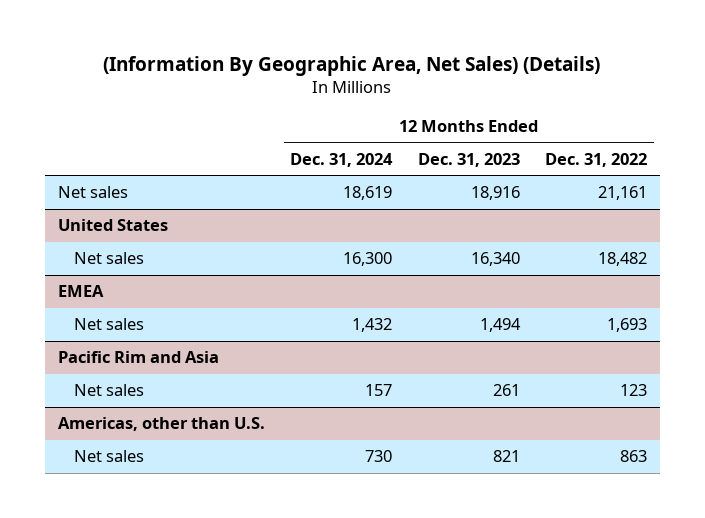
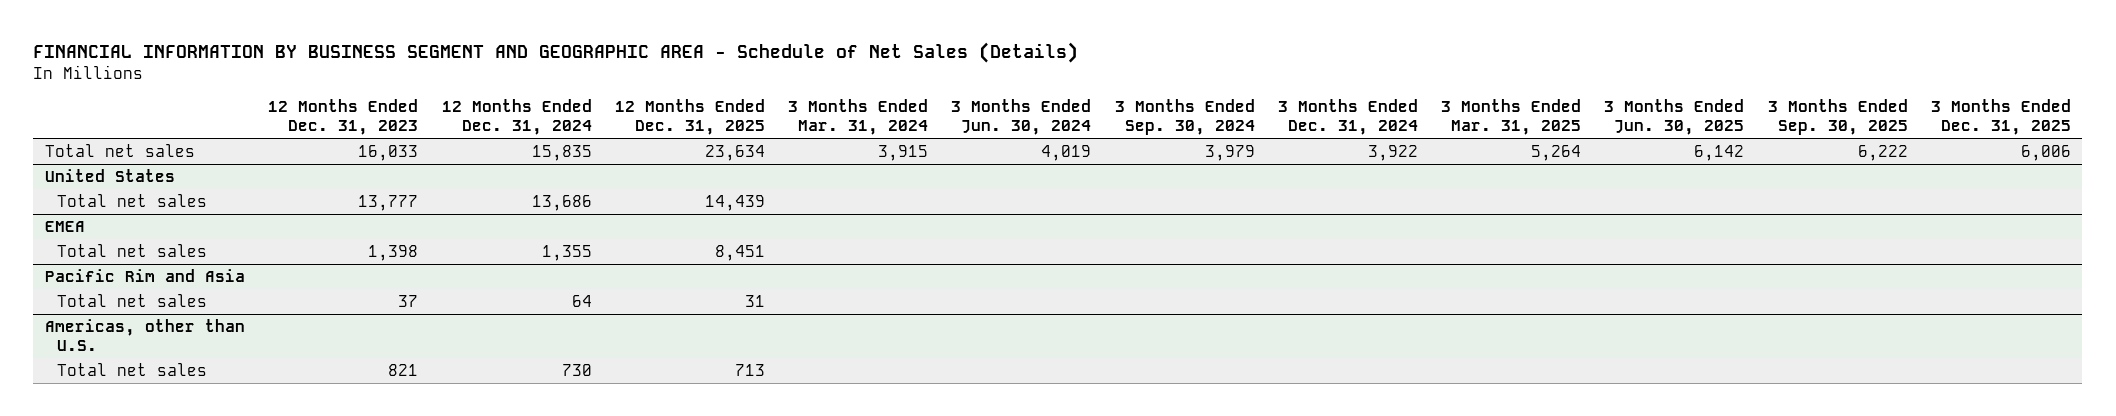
[103,55,601,76] (Information By Geographic Area, Net Sales) (Details) -> [33,41,1079,63] FINANCIAL INFORMATION BY BUSINESS SEGMENT AND GEOGRAPHIC AREA - Schedule of Net Sales (Details)
[545,152,648,167] Dec. 31, 2022 -> none
none -> [614,98,765,136] 12 Months Ended Dec. 31, 2025
none -> [788,98,929,136] 3 Months Ended Mar. 31, 2024
none -> [951,98,1092,136] 3 Months Ended Jun. 30, 2024
none -> [1114,98,1255,136] 3 Months Ended Sep. 30, 2024
none -> [1277,98,1418,136] 3 Months Ended Dec. 31, 2024
none -> [1441,98,1582,136] 3 Months Ended Mar. 31, 2025
none -> [1604,98,1745,136] 3 Months Ended Jun. 30, 2025
none -> [1767,98,1908,136] 3 Months Ended Sep. 30, 2025
none -> [1930,98,2071,136] 3 Months Ended Dec. 31, 2025
[57,186,128,199] Net sales -> [45,143,196,157] Total net sales
[343,186,393,201] 18,619 -> [531,144,592,161] 15,835
[470,186,520,201] 18,916 -> [358,144,419,161] 16,033
[74,252,145,265] Net sales -> [57,193,208,207] Total net sales
[343,252,393,267] 16,300 -> [531,194,592,211] 13,686
[470,252,520,267] 16,340 -> [358,194,419,211] 13,777
[74,318,145,331] Net sales -> [57,243,208,257] Total net sales
[352,318,393,333] 1,432 -> [541,244,592,261] 1,355
[479,318,521,333] 1,494 -> [368,244,419,261] 1,398
[74,384,145,397] Net sales -> [57,293,208,307] Total net sales
[365,384,393,397] 157 -> [571,294,592,307] 64
[492,384,520,397] 261 -> [398,294,419,307] 37
[74,450,145,463] Net sales -> [57,362,208,376] Total net sales

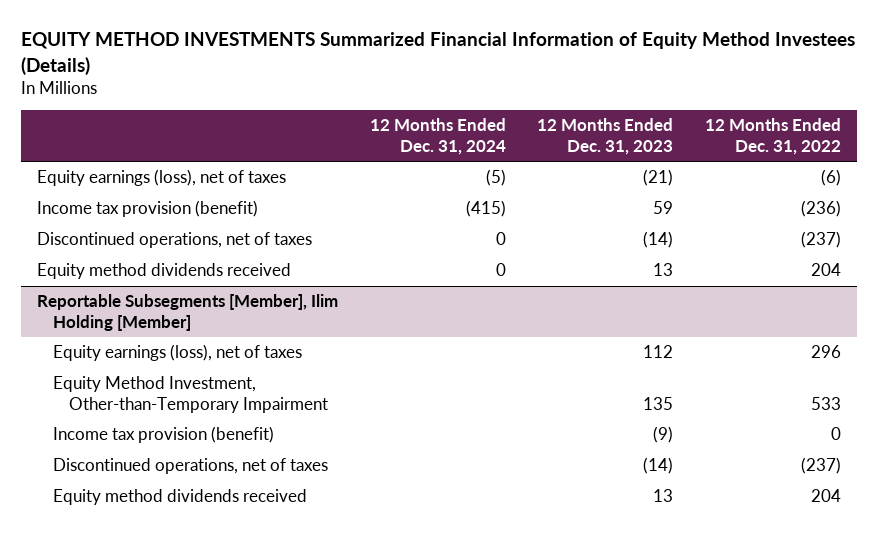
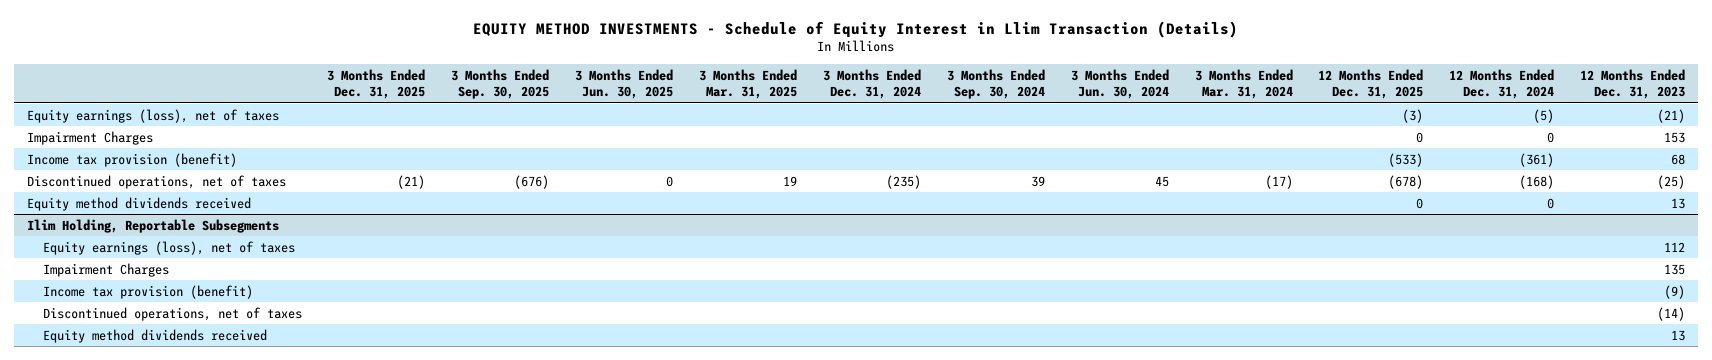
[21,32,856,75] EQUITY METHOD INVESTMENTS Summarized Financial Information of Equity Method Investees (Details) -> [472,20,1238,38] EQUITY METHOD INVESTMENTS - Schedule of Equity Interest in Llim Transaction (Details)
[704,118,841,156] 12 Months Ended Dec. 31, 2022 -> none
none -> [327,68,426,100] 3 Months Ended Dec. 31, 2025
none -> [451,68,550,100] 3 Months Ended Sep. 30, 2025
none -> [575,68,674,100] 3 Months Ended Jun. 30, 2025
none -> [699,68,798,100] 3 Months Ended Mar. 31, 2025
none -> [822,68,921,100] 3 Months Ended Dec. 31, 2024
none -> [946,68,1045,100] 3 Months Ended Sep. 30, 2024
none -> [1070,68,1169,100] 3 Months Ended Jun. 30, 2024
none -> [1194,68,1293,100] 3 Months Ended Mar. 31, 2024
none -> [1318,68,1424,100] 12 Months Ended Dec. 31, 2025
none -> [26,130,153,145] Impairment Charges
[465,200,506,218] (415) -> [1519,152,1555,167] (361)
[653,201,674,215] 59 -> [1671,153,1686,165] 68
[495,232,506,246] 0 -> [1519,174,1555,189] (168)
[643,231,674,249] (14) -> [1657,174,1686,189] (25)
[36,294,338,331] Reportable Subsegments [Member], Ilim Holding [Member] -> [26,218,279,233] Ilim Holding, Reportable Subsegments
[52,376,328,413] Equity Method Investment, Other-than-Temporary Impairment -> [42,262,169,277] Impairment Charges

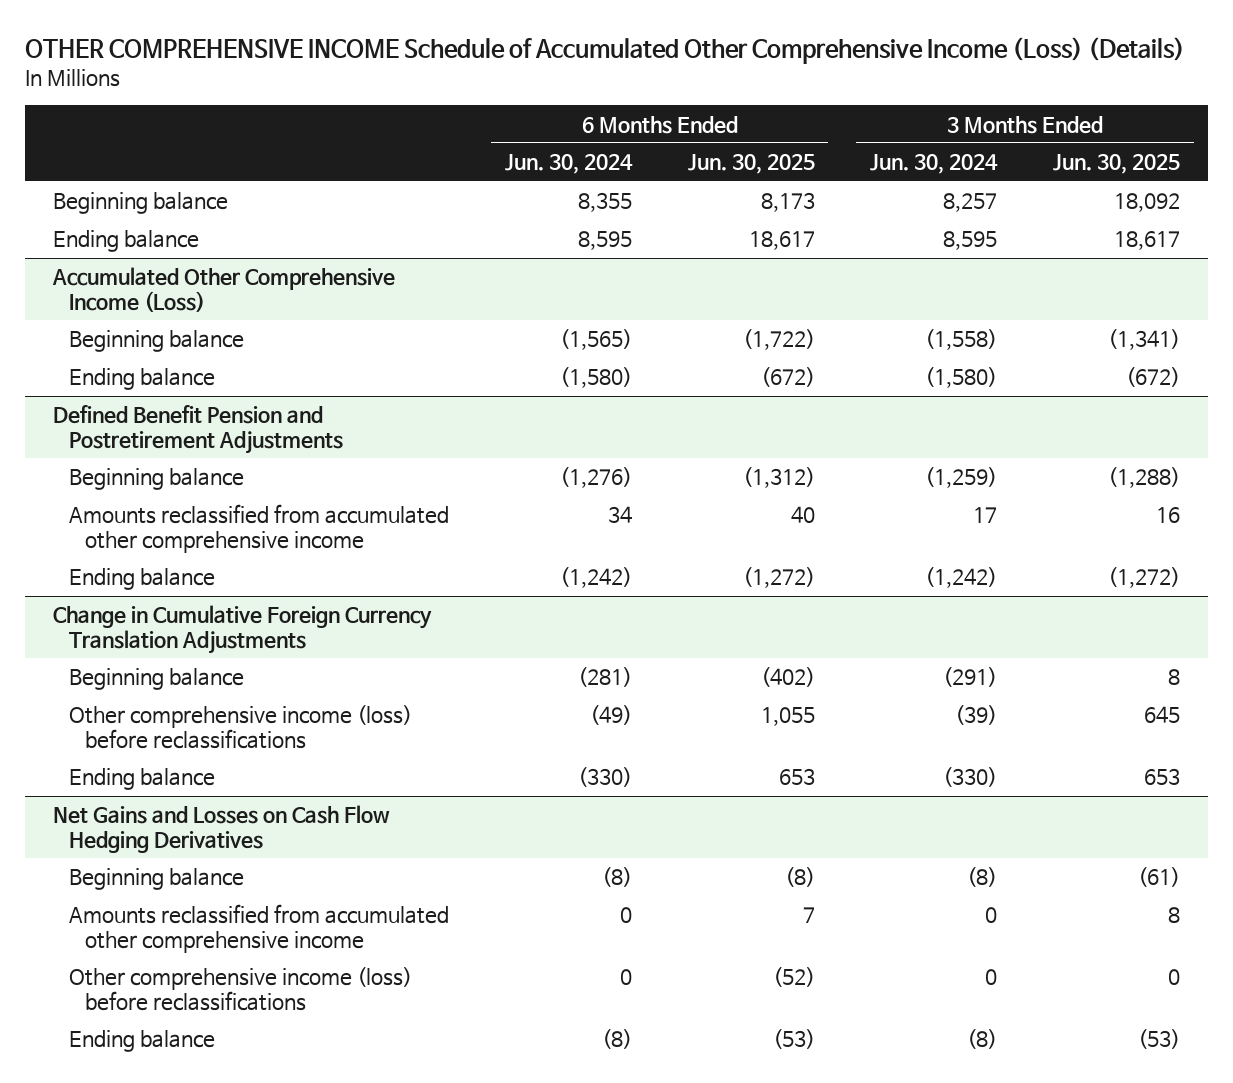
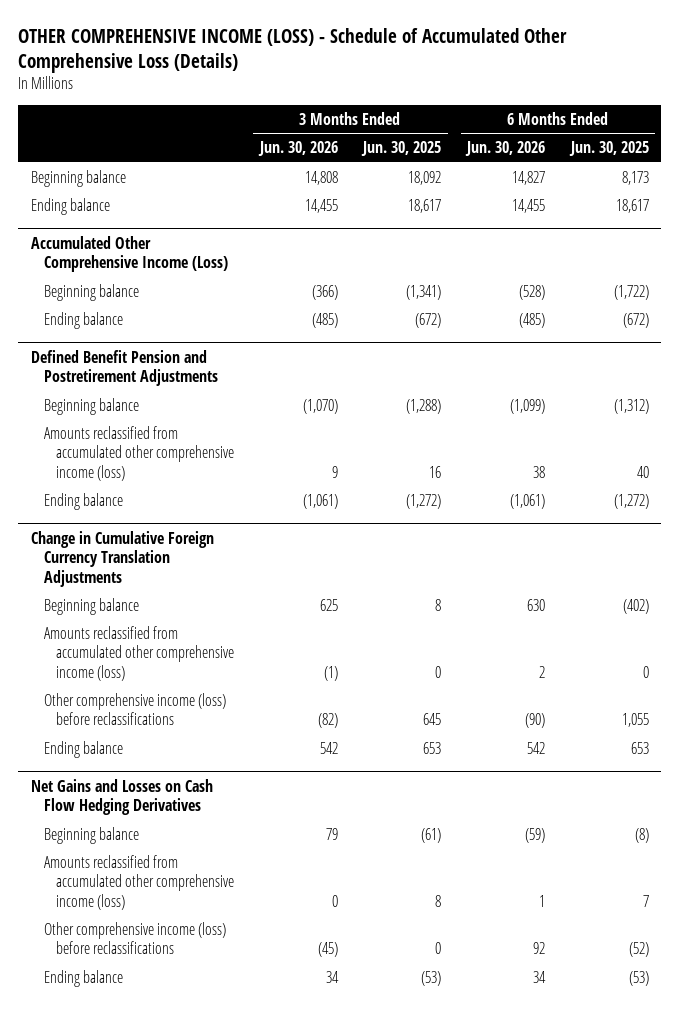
[25,37,1186,65] OTHER COMPREHENSIVE INCOME Schedule of Accumulated Other Comprehensive Income (Loss) (Details) -> [18,27,568,73] OTHER COMPREHENSIVE INCOME (LOSS) - Schedule of Accumulated Other Comprehensive Loss (Details)
[504,154,633,175] Jun. 30, 2024 -> none
[870,154,999,175] Jun. 30, 2024 -> none
none -> [257,141,338,157] Jun. 30, 2026
none -> [464,141,545,157] Jun. 30, 2026
[69,504,450,553] Amounts reclassified from accumulated other comprehensive income -> [43,425,235,481] Amounts reclassified from accumulated other comprehensive income (loss)
none -> [43,625,235,681] Amounts reclassified from accumulated other comprehensive income (loss)
[69,904,450,953] Amounts reclassified from accumulated other comprehensive income -> [43,854,235,910] Amounts reclassified from accumulated other comprehensive income (loss)

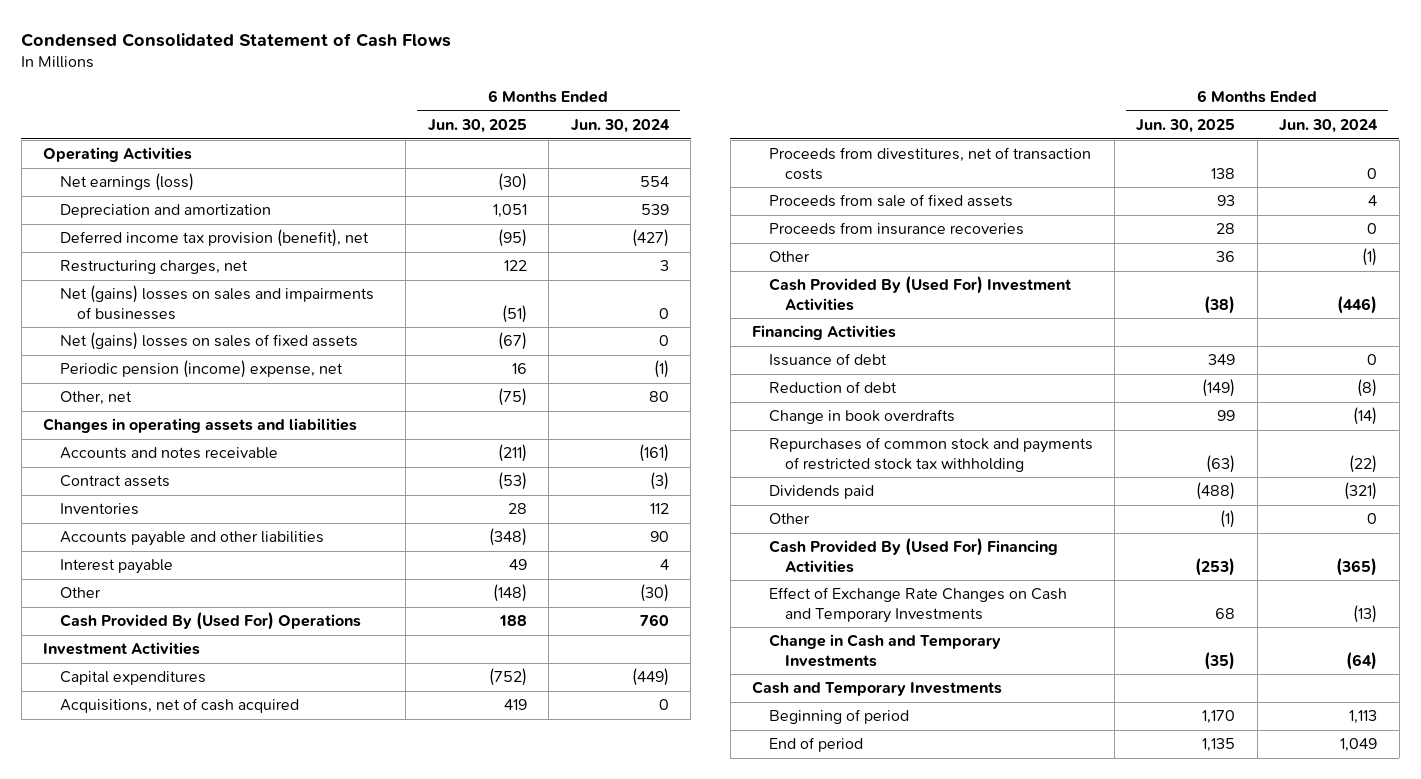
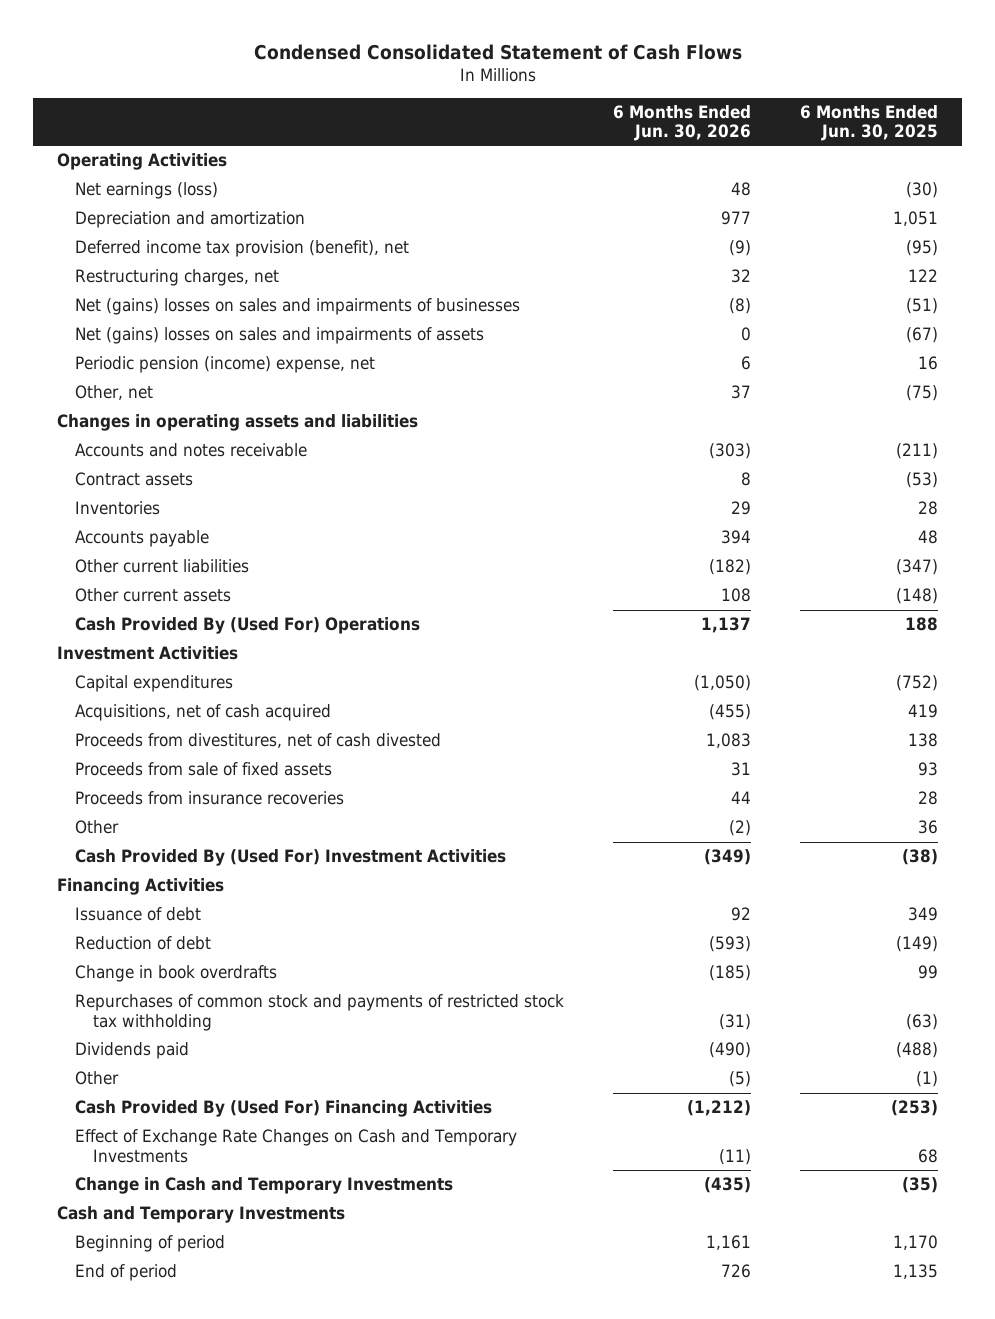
[570,119,670,134] Jun. 30, 2024 -> none
none -> [613,105,752,142] 6 Months Ended Jun. 30, 2026
[59,332,358,351] Net (gains) losses on sales of fixed assets -> [75,327,485,345] Net (gains) losses on sales and impairments of assets
[59,531,324,547] Accounts payable and other liabilities -> none
[59,559,173,575] Interest payable -> none
none -> [75,530,210,548] Accounts payable
none -> [75,559,250,574] Other current liabilities
[59,587,101,599] Other -> [75,588,232,603] Other current assets
[768,147,1091,180] Proceeds from divestitures, net of transaction costs -> [75,733,442,749] Proceeds from divestitures, net of cash divested

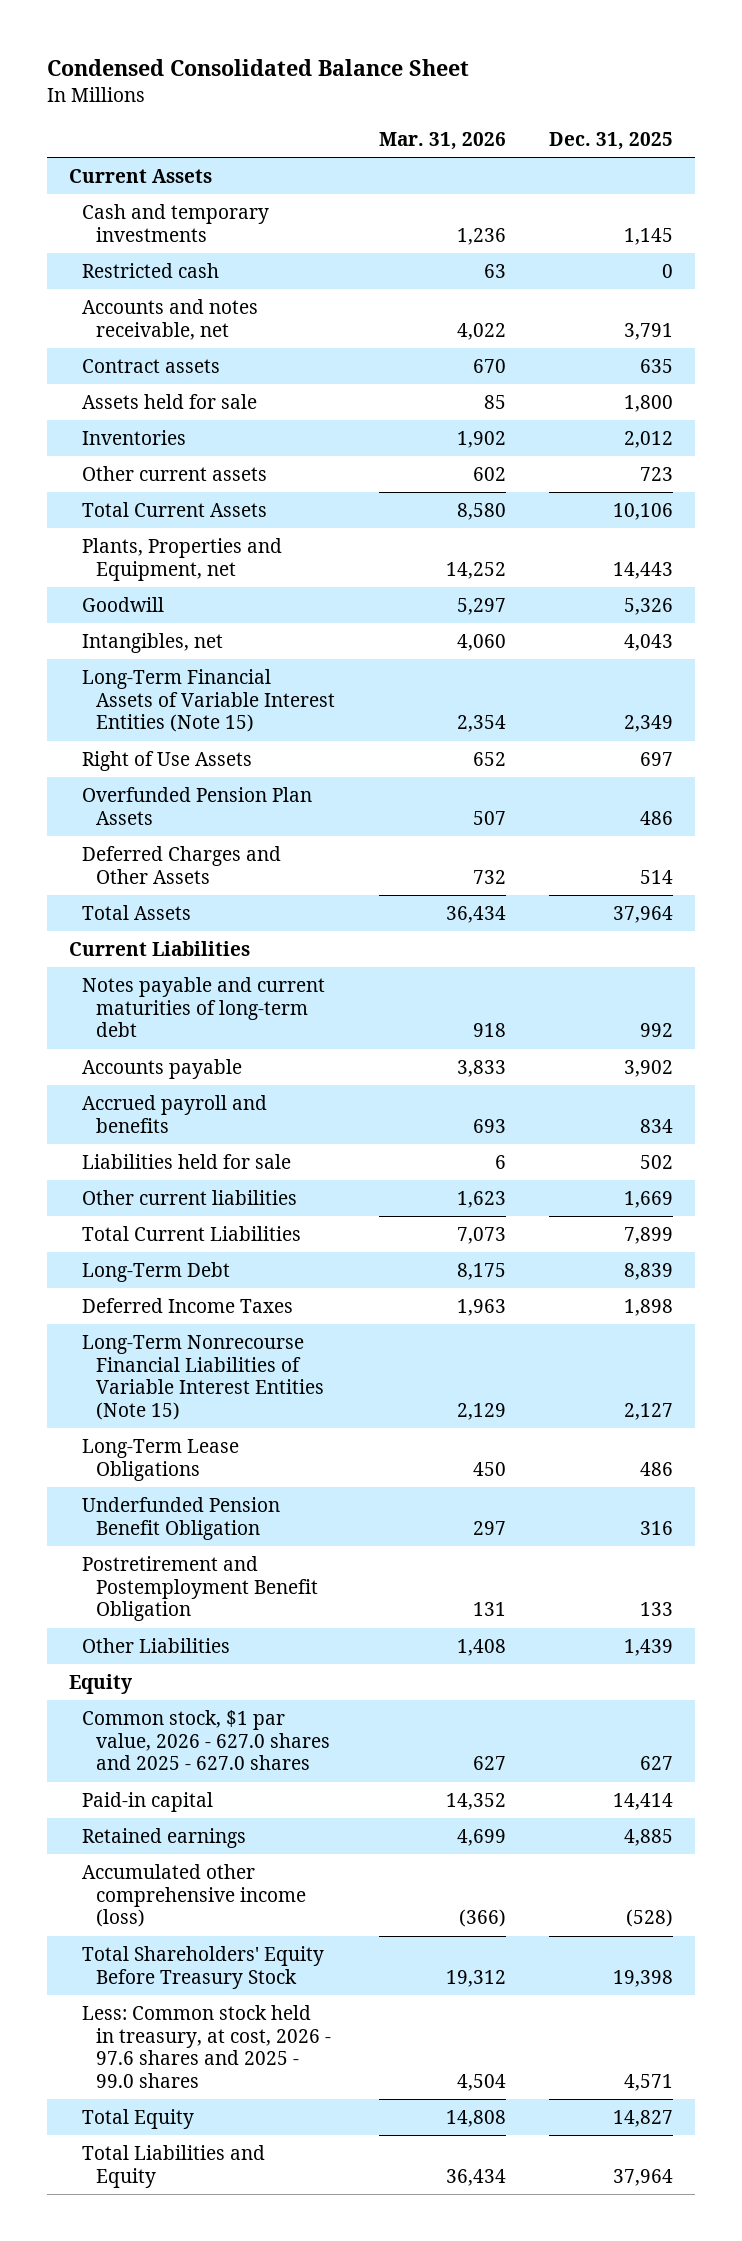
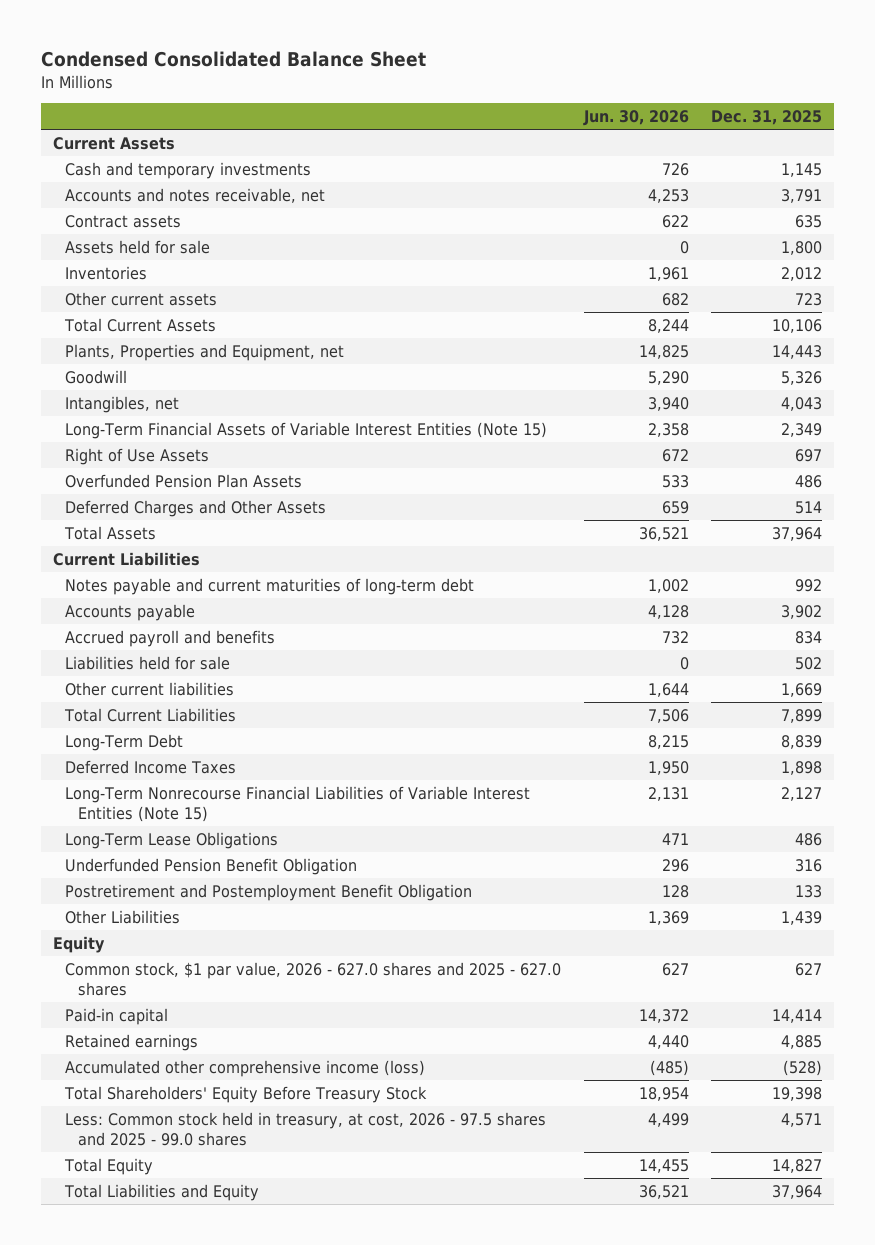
[378,131,506,150] Mar. 31, 2026 -> none
none -> [582,110,689,127] Jun. 30, 2026
[82,263,220,279] Restricted cash -> none
[82,2005,331,2088] Less: Common stock held in treasury, at cost, 2026 - 97.6 shares and 2025 - 99.0 shares -> [65,1111,547,1146] Less: Common stock held in treasury, at cost, 2026 - 97.5 shares and 2025 - 99.0 shares

